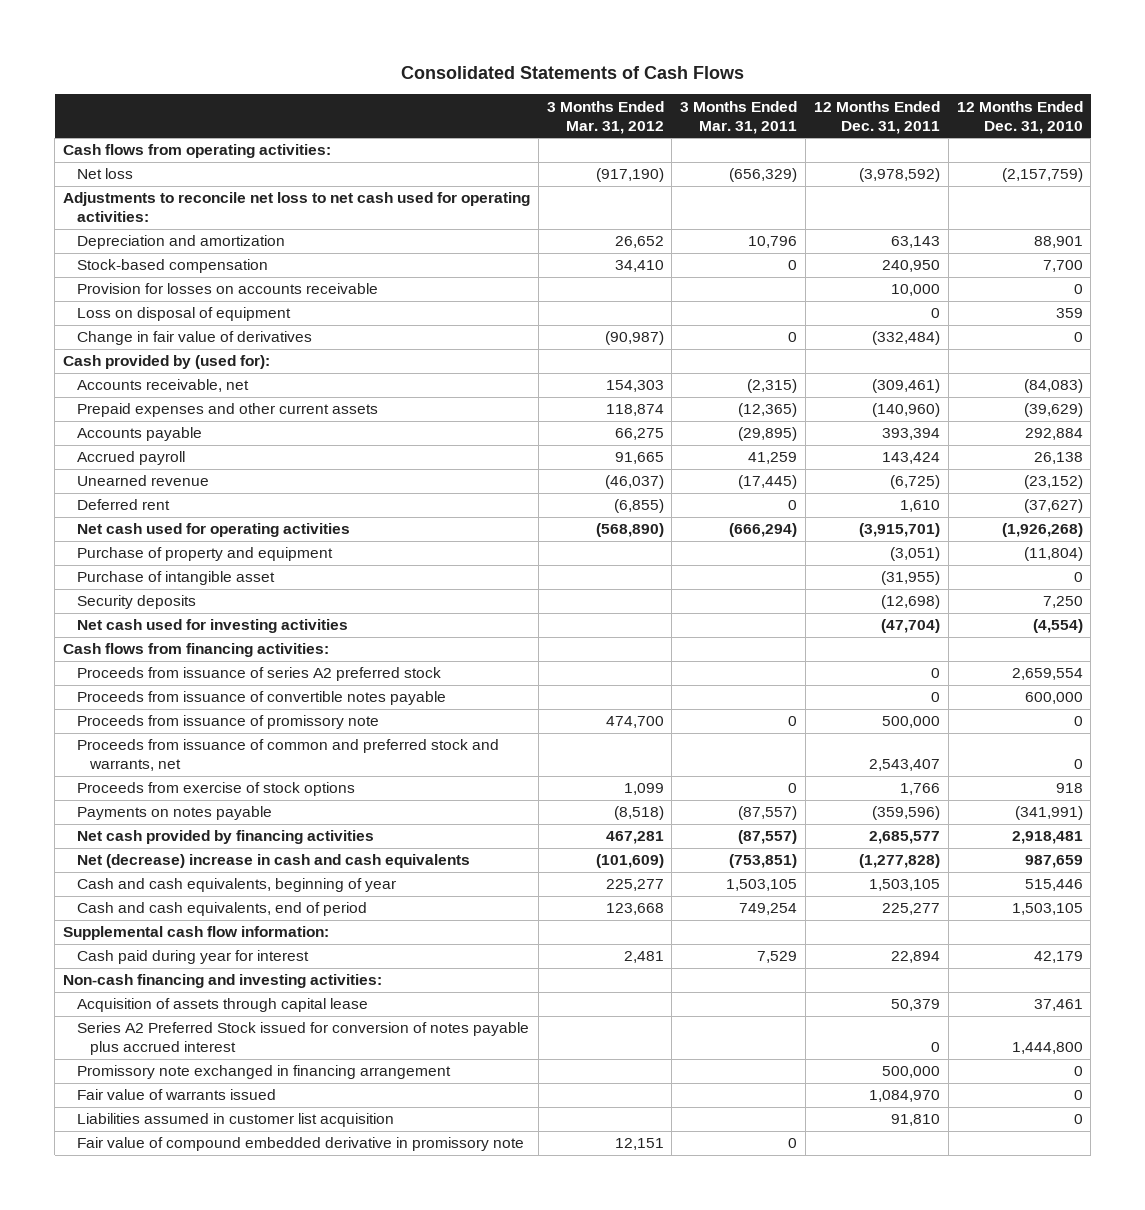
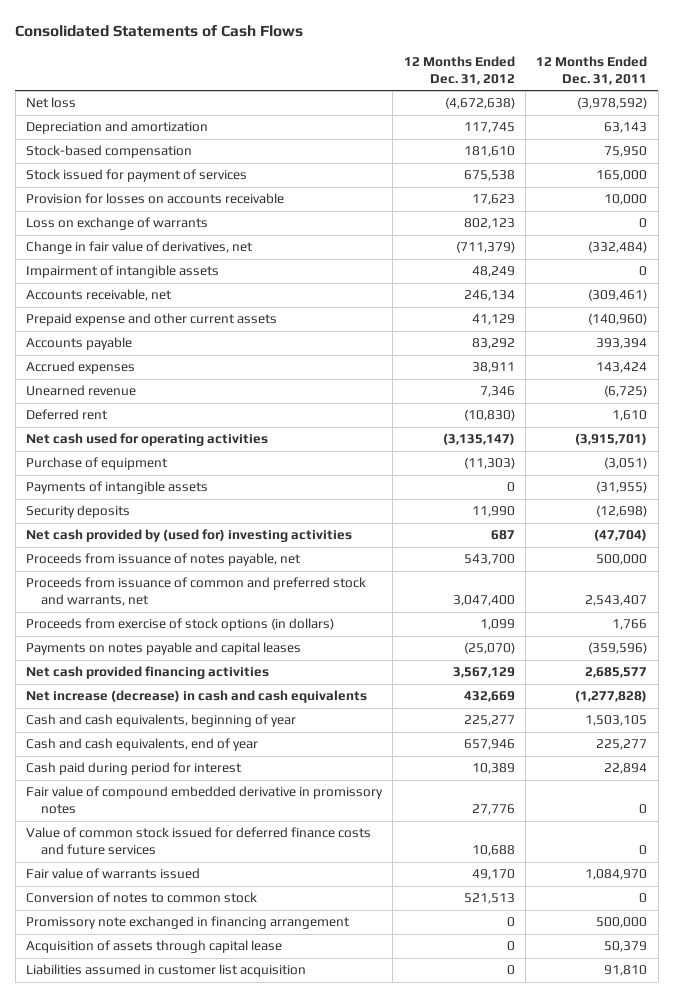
[546,100,664,134] 3 Months Ended Mar. 31, 2012 -> none
[680,100,798,134] 3 Months Ended Mar. 31, 2011 -> none
[956,100,1083,134] 12 Months Ended Dec. 31, 2010 -> none
none -> [403,56,515,86] 12 Months Ended Dec. 31, 2012
[62,144,331,159] Cash flows from operating activities: -> none
[62,192,530,223] Adjustments to reconcile net loss to net cash used for operating activities: -> none
[881,260,940,273] 240,950 -> [604,146,648,158] 75,950
none -> [26,169,248,183] Stock issued for payment of services
[76,307,291,322] Loss on disposal of equipment -> none
[62,355,270,370] Cash provided by (used for): -> none
none -> [26,217,209,231] Loss on exchange of warrants
[76,331,312,346] Change in fair value of derivatives -> [26,241,254,255] Change in fair value of derivatives, net
none -> [26,265,220,279] Impairment of intangible assets
[76,403,378,418] Prepaid expenses and other current assets -> [26,313,278,327] Prepaid expense and other current assets
[76,451,185,466] Accrued payroll -> [26,361,136,375] Accrued expenses
[76,547,333,562] Purchase of property and equipment -> [26,457,169,471] Purchase of equipment
[76,571,275,586] Purchase of intangible asset -> [26,481,209,495] Payments of intangible assets
[62,643,329,658] Cash flows from financing activities: -> none
[76,667,441,682] Proceeds from issuance of series A2 preferred stock -> none
[76,691,446,706] Proceeds from issuance of convertible notes payable -> none
[76,619,348,634] Net cash used for investing activities -> [26,529,353,543] Net cash provided by (used for) investing activities
[76,715,379,730] Proceeds from issuance of promissory note -> [26,553,302,567] Proceeds from issuance of notes payable, net
[76,782,355,797] Proceeds from exercise of stock options -> [26,618,335,632] Proceeds from exercise of stock options (in dollars)
[76,806,272,821] Payments on notes payable -> [26,642,302,656] Payments on notes payable and capital leases
[76,830,374,845] Net cash provided by financing activities -> [26,666,270,680] Net cash provided financing activities
[76,854,470,869] Net (decrease) increase in cash and cash equivalents -> [26,690,368,704] Net increase (decrease) in cash and cash equivalents
[62,926,329,941] Supplemental cash flow information: -> none
[62,974,382,989] Non-cash financing and investing activities: -> none
[76,1022,529,1056] Series A2 Preferred Stock issued for conversion of notes payable plus accrued interest -> none
[76,902,367,917] Cash and cash equivalents, end of period -> [26,738,259,752] Cash and cash equivalents, end of year
[76,950,309,965] Cash paid during year for interest -> [26,762,243,776] Cash paid during period for interest
none -> [26,786,384,815] Fair value of compound embedded derivative in promissory notes
none -> [26,827,372,856] Value of common stock issued for deferred finance costs and future services
none -> [26,892,258,904] Conversion of notes to common stock
[76,1065,451,1080] Promissory note exchanged in financing arrangement -> [26,916,351,930] Promissory note exchanged in financing arrangement
[76,998,368,1013] Acquisition of assets through capital lease -> [26,940,283,954] Acquisition of assets through capital lease
[76,1137,524,1152] Fair value of compound embedded derivative in promissory note -> none

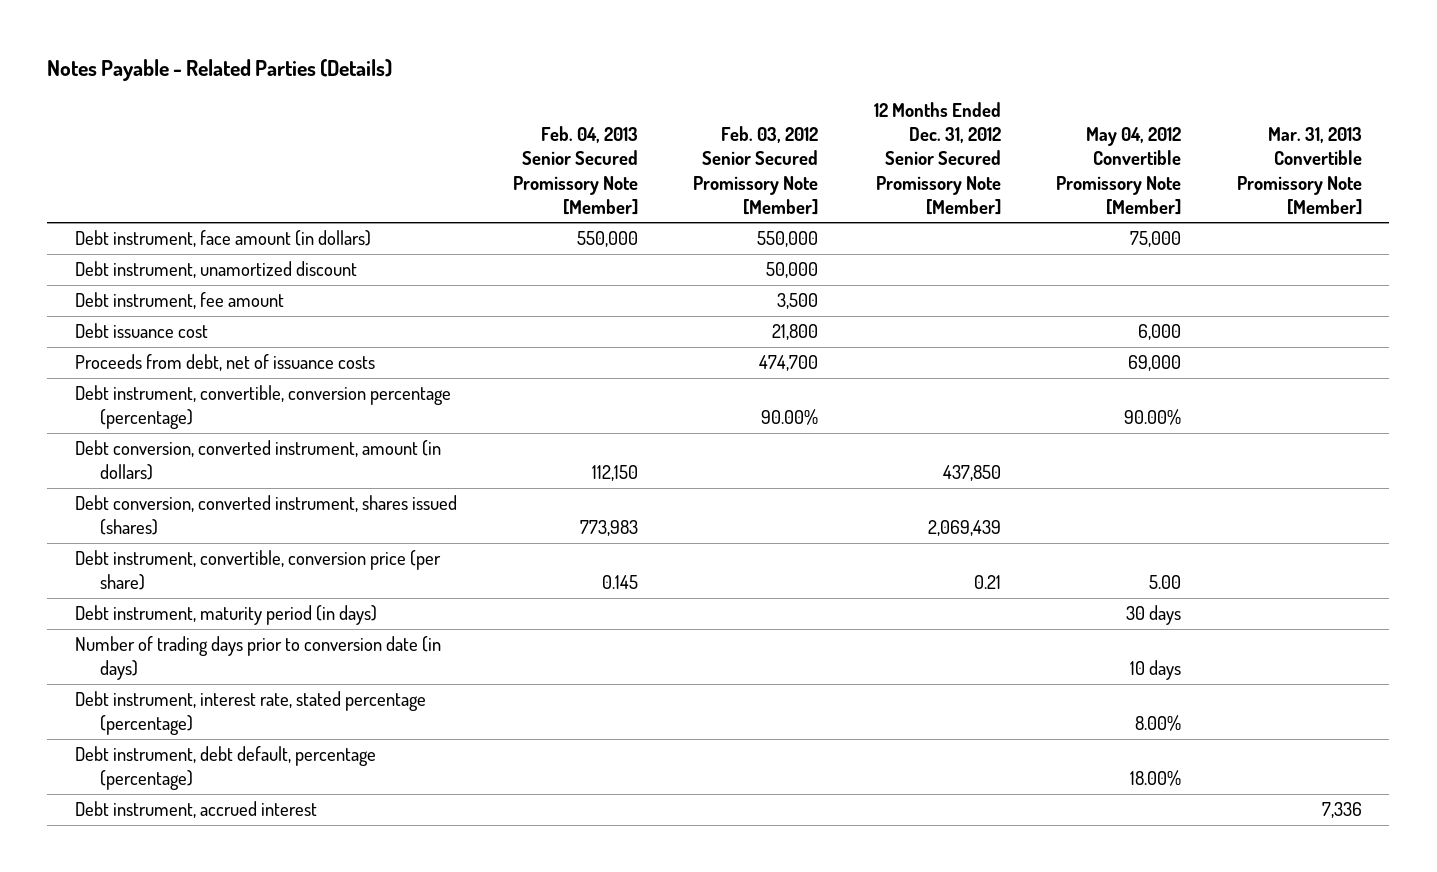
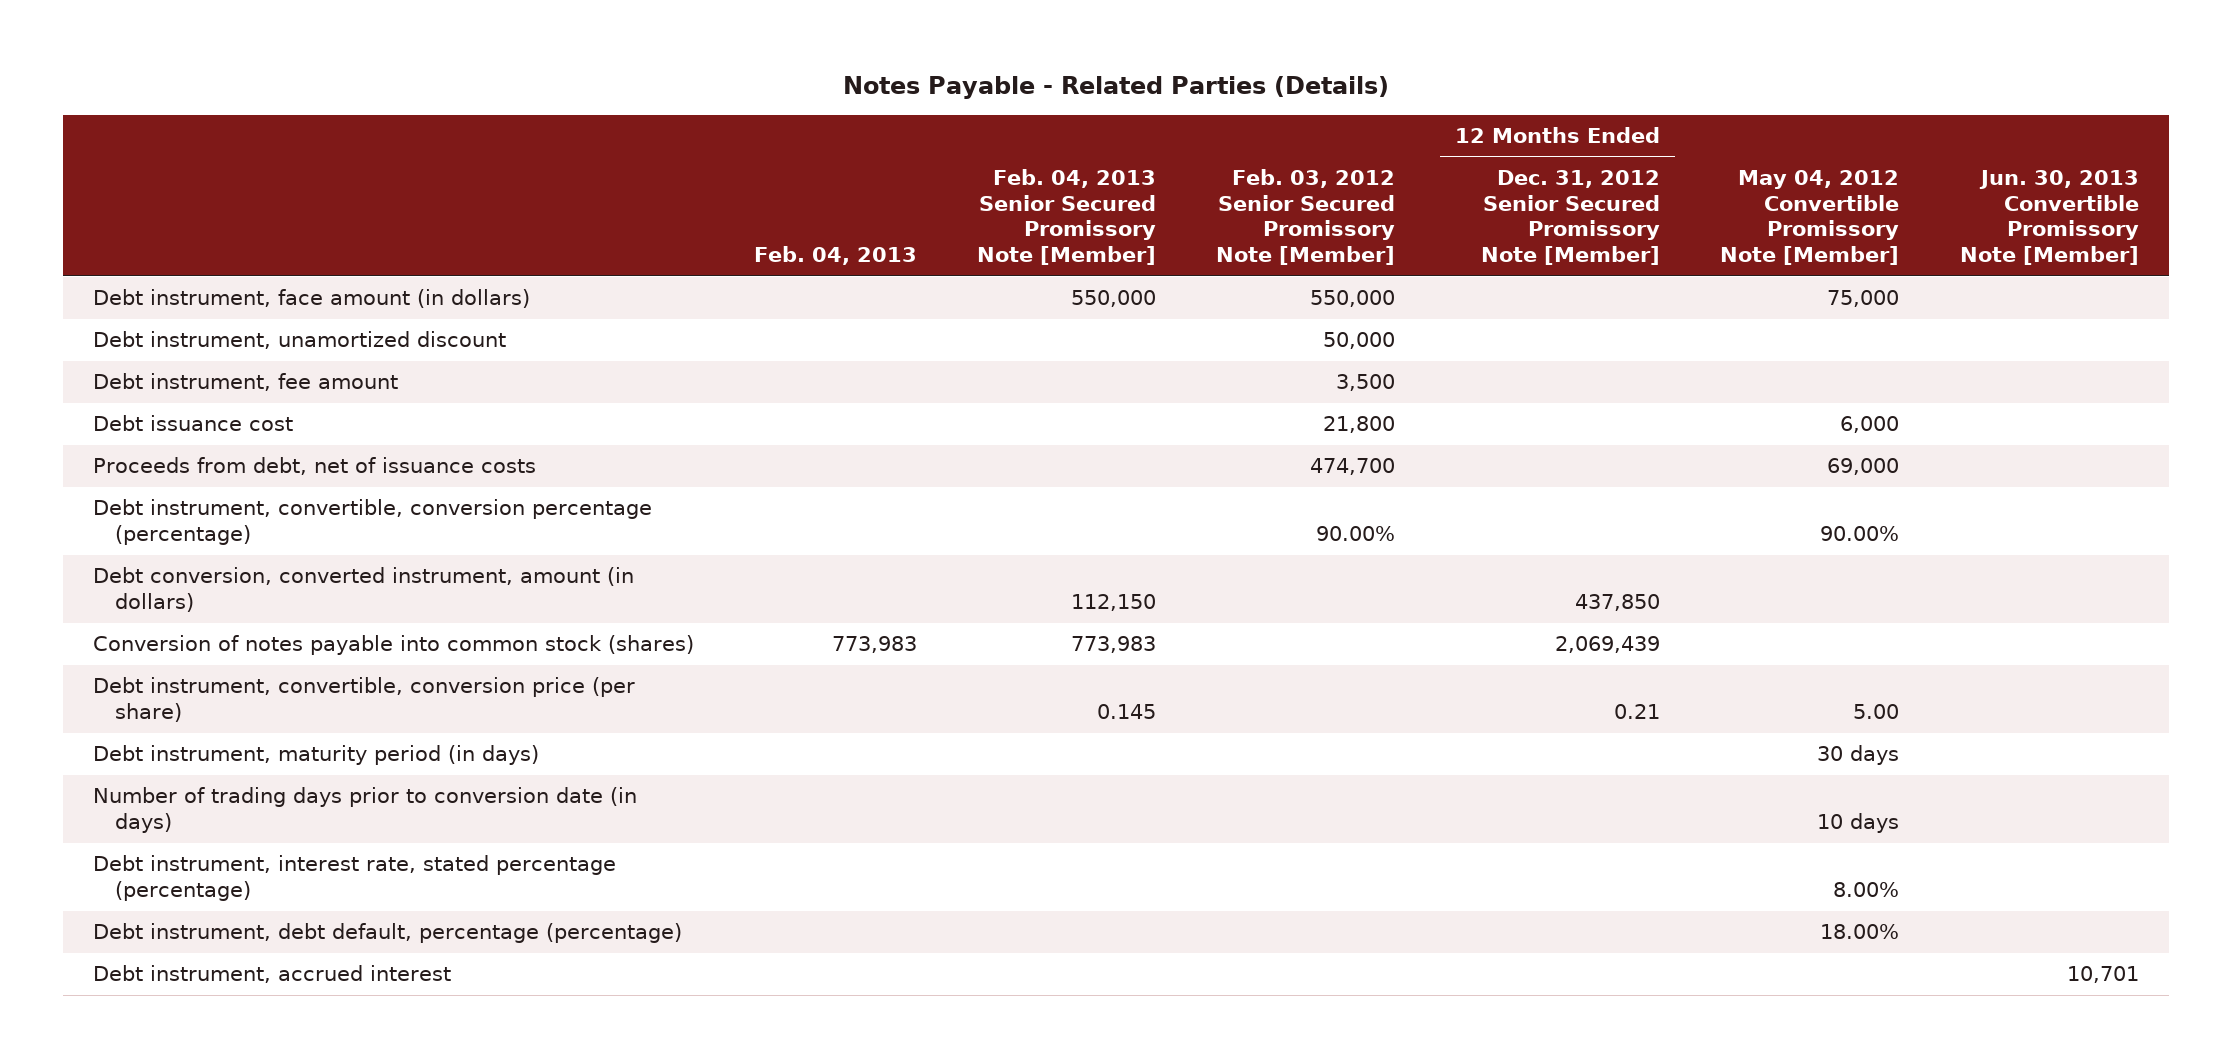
[1236,127,1362,215] Mar. 31, 2013 Convertible Promissory Note [Member] -> none
none -> [753,245,917,265] Feb. 04, 2013
none -> [1959,169,2139,265] Jun. 30, 2013 Convertible Promissory Note [Member]
[74,495,457,536] Debt conversion, converted instrument, shares issued (shares) -> [92,635,694,656] Conversion of notes payable into common stock (shares)

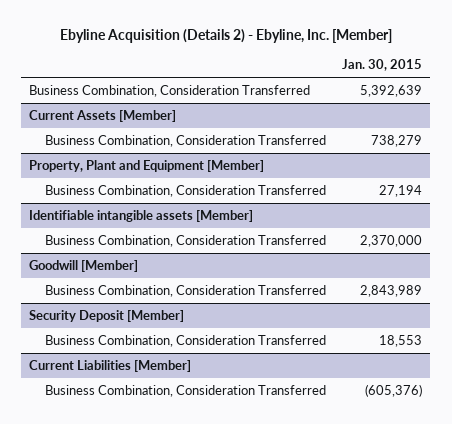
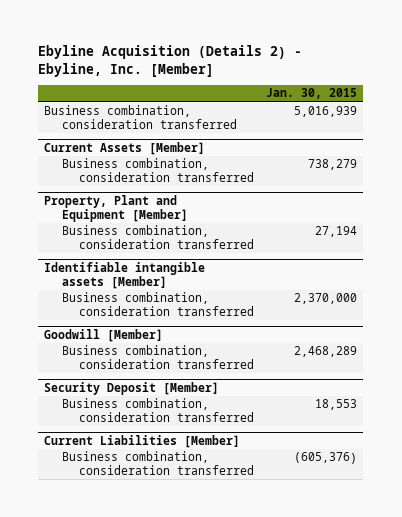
[29,84,311,97] Business Combination, Consideration Transferred -> [44,105,237,130] Business combination, consideration transferred
[360,84,423,97] 5,392,639 -> [294,106,358,118] 5,016,939
[44,134,326,147] Business Combination, Consideration Transferred -> [61,158,254,183] Business combination, consideration transferred
[44,184,326,197] Business Combination, Consideration Transferred -> [61,225,254,250] Business combination, consideration transferred
[44,234,326,247] Business Combination, Consideration Transferred -> [61,292,254,317] Business combination, consideration transferred
[44,284,326,297] Business Combination, Consideration Transferred -> [61,345,254,370] Business combination, consideration transferred
[360,284,423,297] 2,843,989 -> [294,346,358,358] 2,468,289
[44,334,326,347] Business Combination, Consideration Transferred -> [61,398,254,423] Business combination, consideration transferred
[44,384,326,397] Business Combination, Consideration Transferred -> [61,451,254,476] Business combination, consideration transferred

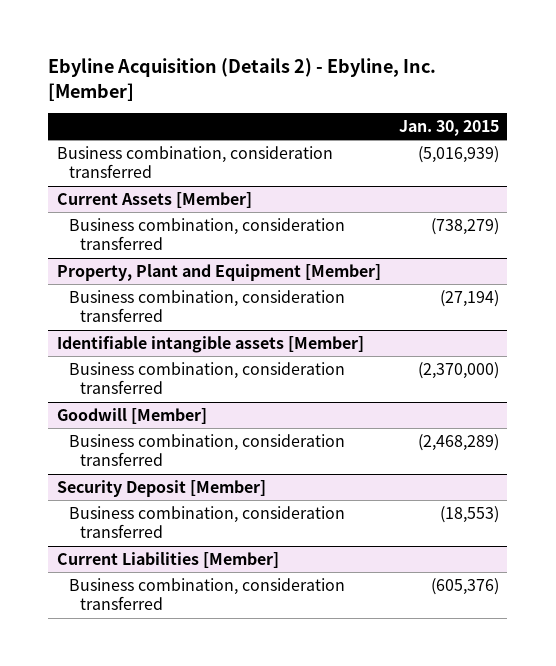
[294,106,358,118] 5,016,939 -> [417,145,499,163] (5,016,939)
[308,159,358,171] 738,279 -> [430,217,499,235] (738,279)
[315,226,358,238] 27,194 -> [439,289,499,307] (27,194)
[294,293,358,305] 2,370,000 -> [417,361,499,379] (2,370,000)
[294,346,358,358] 2,468,289 -> [417,433,499,451] (2,468,289)
[315,399,358,411] 18,553 -> [439,505,499,523] (18,553)

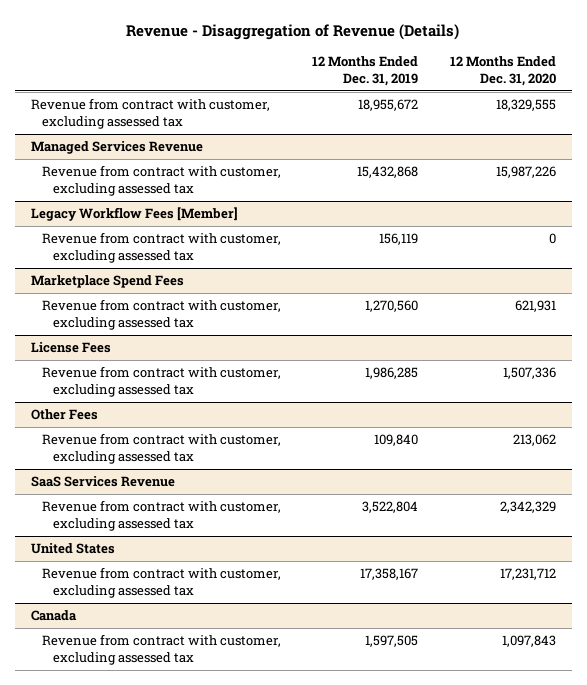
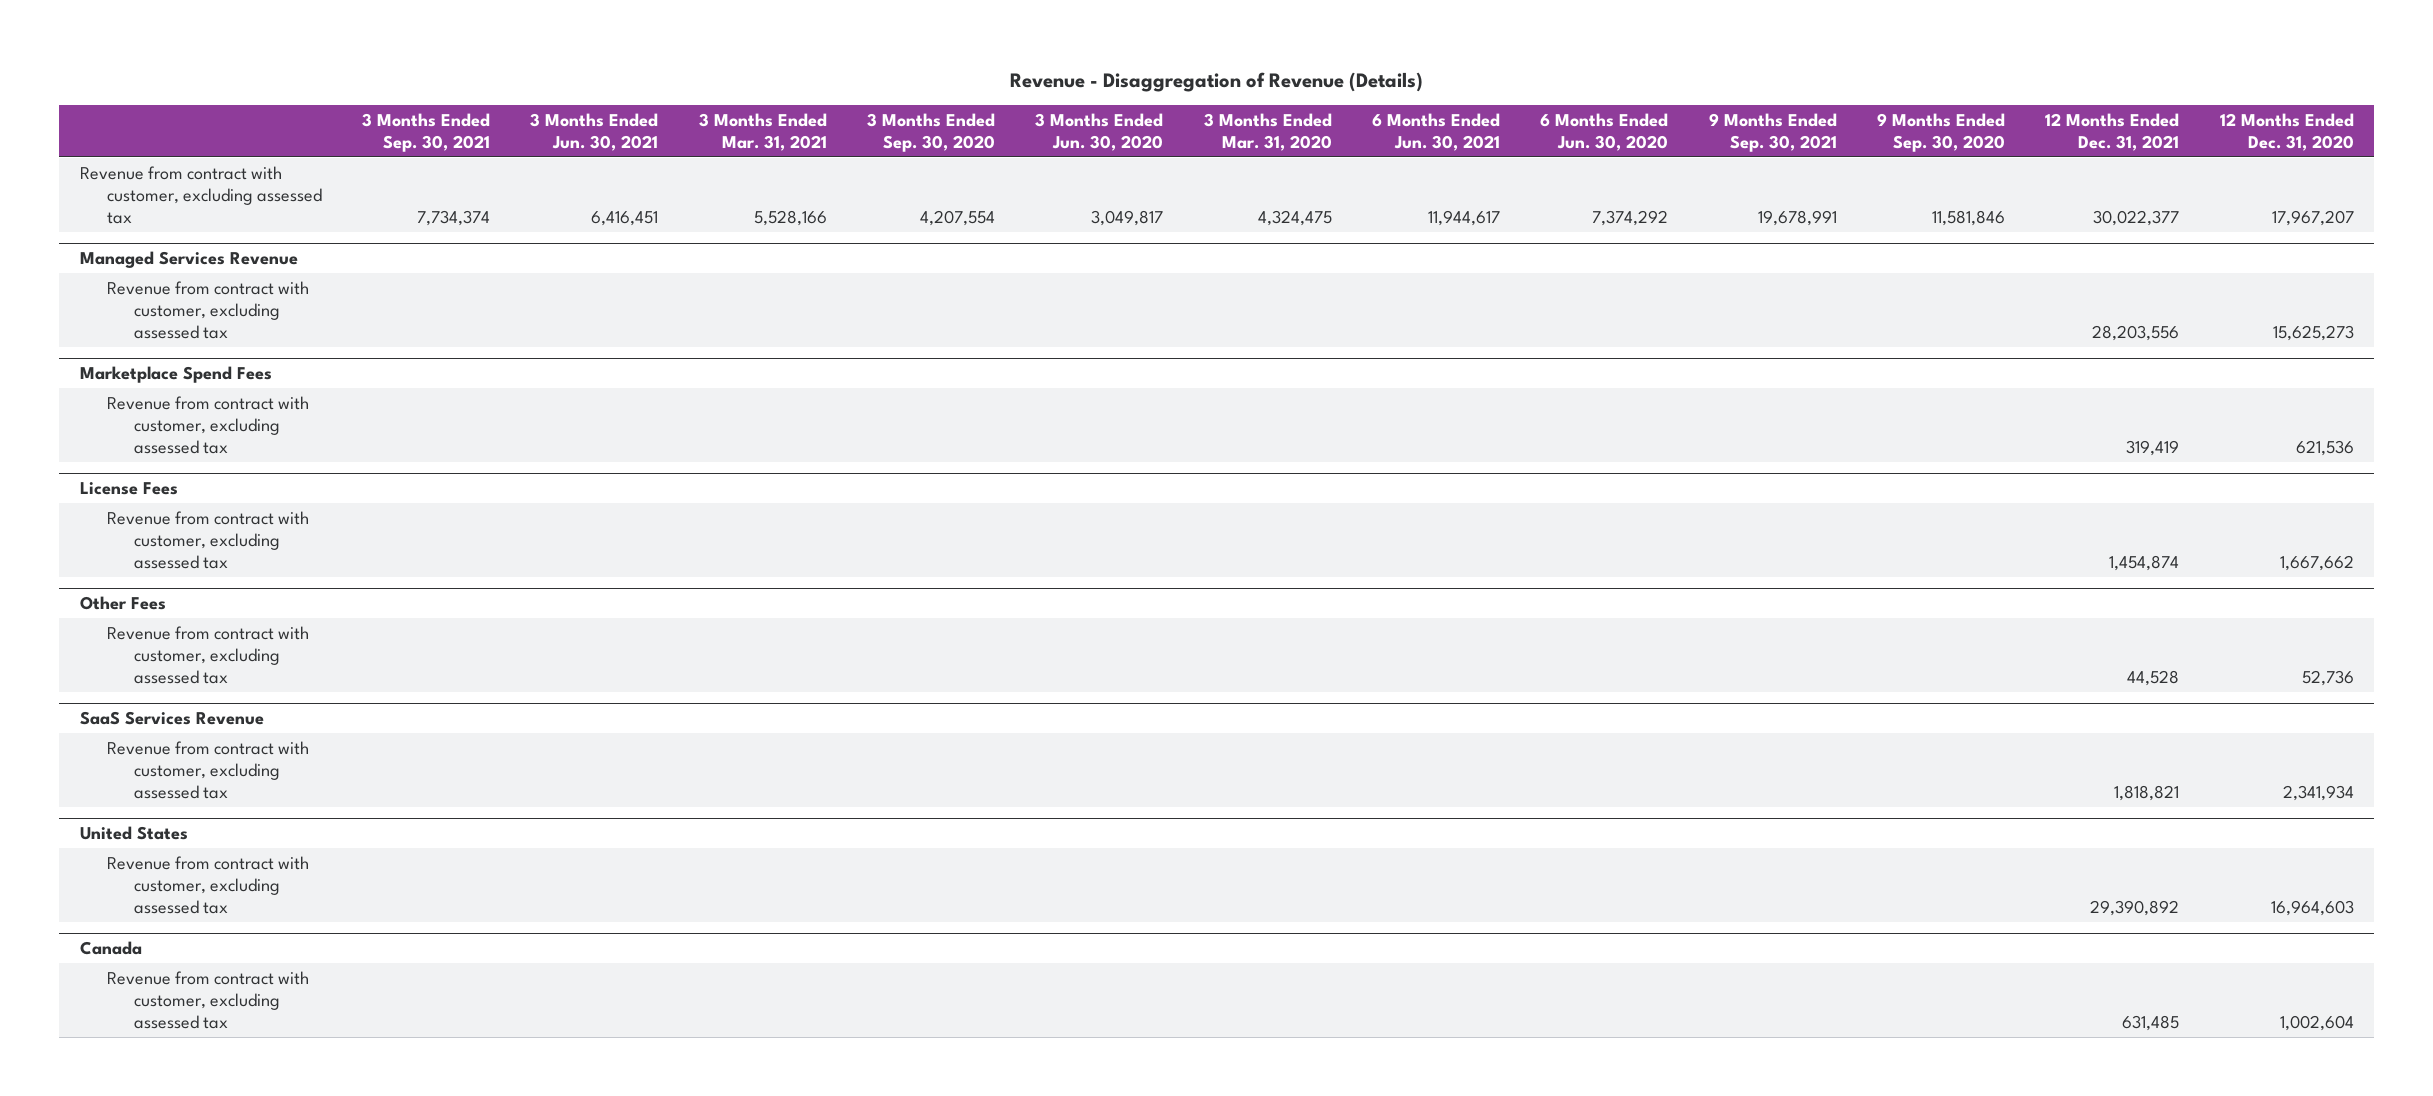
[312,55,419,86] 12 Months Ended Dec. 31, 2019 -> none
none -> [361,112,490,152] 3 Months Ended Sep. 30, 2021
none -> [530,112,659,151] 3 Months Ended Jun. 30, 2021
none -> [698,112,827,151] 3 Months Ended Mar. 31, 2021
none -> [866,112,995,152] 3 Months Ended Sep. 30, 2020
none -> [1035,112,1164,151] 3 Months Ended Jun. 30, 2020
none -> [1203,112,1332,151] 3 Months Ended Mar. 31, 2020
none -> [1371,112,1500,151] 6 Months Ended Jun. 30, 2021
none -> [1540,112,1669,151] 6 Months Ended Jun. 30, 2020
none -> [1708,112,1837,152] 9 Months Ended Sep. 30, 2021
none -> [1876,112,2005,152] 9 Months Ended Sep. 30, 2020
none -> [2045,112,2180,151] 12 Months Ended Dec. 31, 2021
[495,99,556,112] 18,329,555 -> [2271,209,2354,226] 17,967,207
[30,207,238,222] Legacy Workflow Fees [Member] -> none
[41,232,281,264] Revenue from contract with customer, excluding assessed tax -> none
[495,166,556,179] 15,987,226 -> [2272,324,2354,341] 15,625,273
[514,300,556,313] 621,931 -> [2295,439,2354,456] 621,536
[502,367,556,380] 1,507,336 -> [2279,554,2354,571] 1,667,662
[512,434,556,447] 213,062 -> [2301,669,2354,686] 52,736
[499,501,556,514] 2,342,329 -> [2282,784,2354,801] 2,341,934
[499,568,556,581] 17,231,712 -> [2270,899,2354,916] 16,964,603
[501,635,556,648] 1,097,843 -> [2279,1014,2354,1031] 1,002,604

